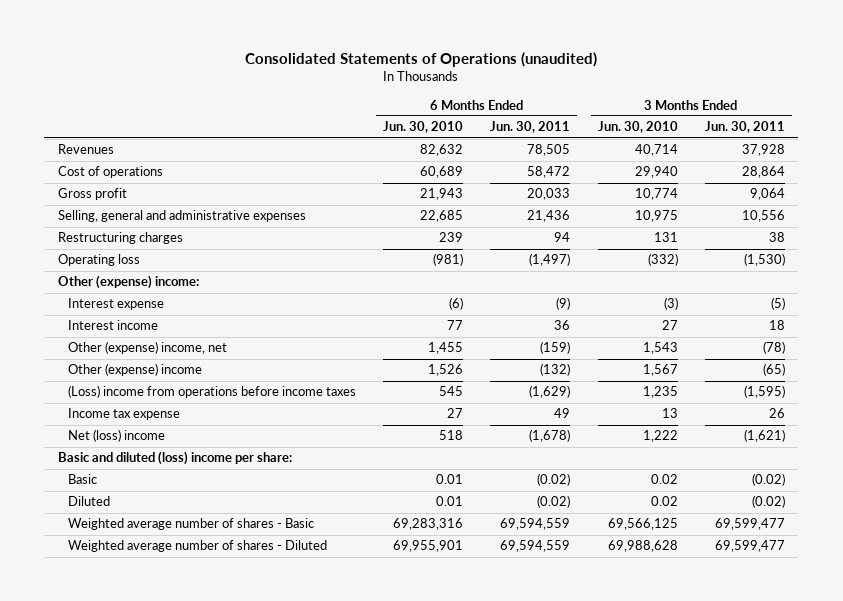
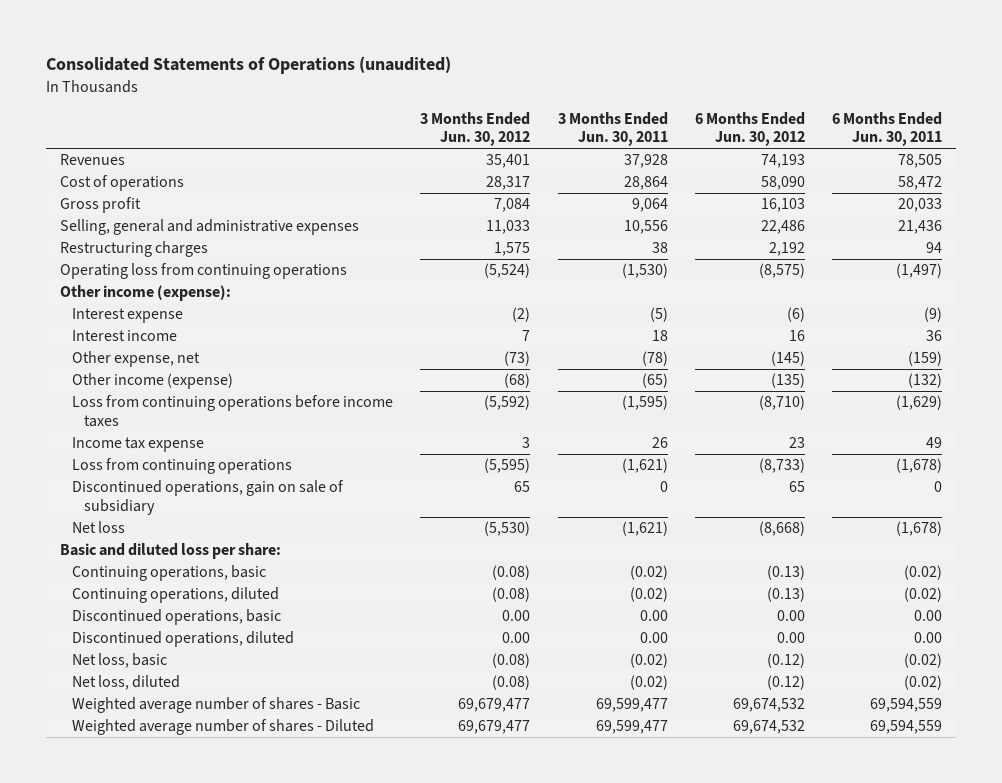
[383,121,464,134] Jun. 30, 2010 -> none
[597,121,678,134] Jun. 30, 2010 -> none
none -> [420,111,531,147] 3 Months Ended Jun. 30, 2012
none -> [695,111,806,147] 6 Months Ended Jun. 30, 2012
[57,254,140,267] Operating loss -> [59,263,347,280] Operating loss from continuing operations
[57,275,199,290] Other (expense) income: -> [59,285,231,302] Other income (expense):
[67,341,227,355] Other (expense) income, net -> [71,351,200,368] Other expense, net
[67,363,202,377] Other (expense) income -> [71,373,233,390] Other income (expense)
[67,385,356,399] (Loss) income from operations before income taxes -> [71,395,393,427] Loss from continuing operations before income taxes
none -> [71,458,292,475] Loss from continuing operations
none -> [71,480,344,515] Discontinued operations, gain on sale of subsidiary
[67,429,165,443] Net (loss) income -> [71,521,125,534] Net loss
[57,451,292,466] Basic and diluted (loss) income per share: -> [59,543,281,560] Basic and diluted loss per share:
none -> [71,565,266,582] Continuing operations, basic
none -> [71,587,279,604] Continuing operations, diluted
none -> [71,609,281,626] Discontinued operations, basic
none -> [71,631,294,648] Discontinued operations, diluted
[67,474,97,485] Basic -> [71,653,167,669] Net loss, basic
[67,496,110,507] Diluted -> [71,675,180,691] Net loss, diluted

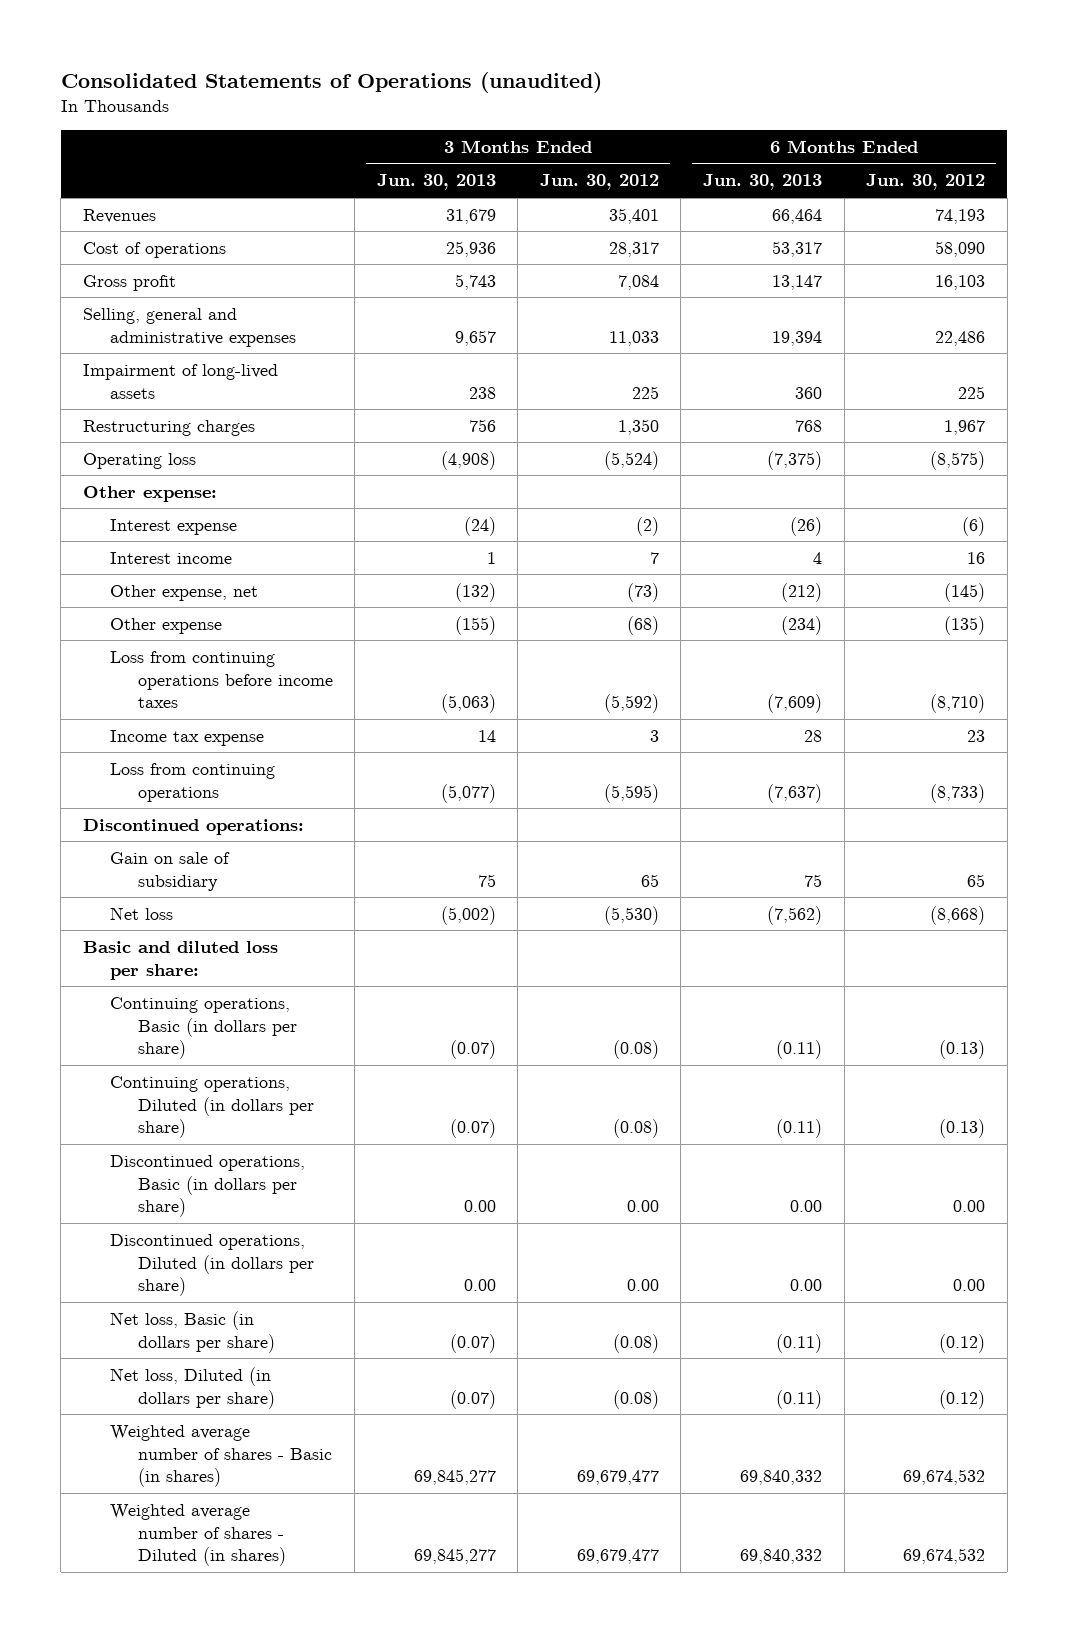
[557,111,668,147] 3 Months Ended Jun. 30, 2011 -> none
[832,111,943,147] 6 Months Ended Jun. 30, 2011 -> none
none -> [376,174,496,191] Jun. 30, 2013
none -> [702,174,822,191] Jun. 30, 2013
none -> [82,363,278,399] Impairment of long-lived assets
[494,242,531,257] 1,575 -> [617,418,659,435] 1,350
[769,242,806,257] 2,192 -> [944,419,986,435] 1,967
[59,263,347,280] Operating loss from continuing operations -> [82,452,196,469] Operating loss
[59,285,231,302] Other income (expense): -> [82,485,217,502] Other expense:
[71,373,233,390] Other income (expense) -> [110,617,223,634] Other expense
none -> [82,818,304,835] Discontinued operations:
[71,480,344,515] Discontinued operations, gain on sale of subsidiary -> [110,851,231,891] Gain on sale of subsidiary
[71,565,266,582] Continuing operations, basic -> [110,996,297,1060] Continuing operations, Basic (in dollars per share)
[71,587,279,604] Continuing operations, diluted -> [110,1075,314,1139] Continuing operations, Diluted (in dollars per share)
[71,609,281,626] Discontinued operations, basic -> [110,1154,306,1218] Discontinued operations, Basic (in dollars per share)
[71,631,294,648] Discontinued operations, diluted -> [110,1233,314,1297] Discontinued operations, Diluted (in dollars per share)
[71,653,167,669] Net loss, basic -> [110,1310,275,1353] Net loss, Basic (in dollars per share)
[71,675,180,691] Net loss, diluted -> [110,1366,275,1409] Net loss, Diluted (in dollars per share)
[71,697,360,714] Weighted average number of shares - Basic -> [110,1424,332,1488] Weighted average number of shares - Basic (in shares)
[71,719,374,736] Weighted average number of shares - Diluted -> [110,1503,286,1567] Weighted average number of shares - Diluted (in shares)

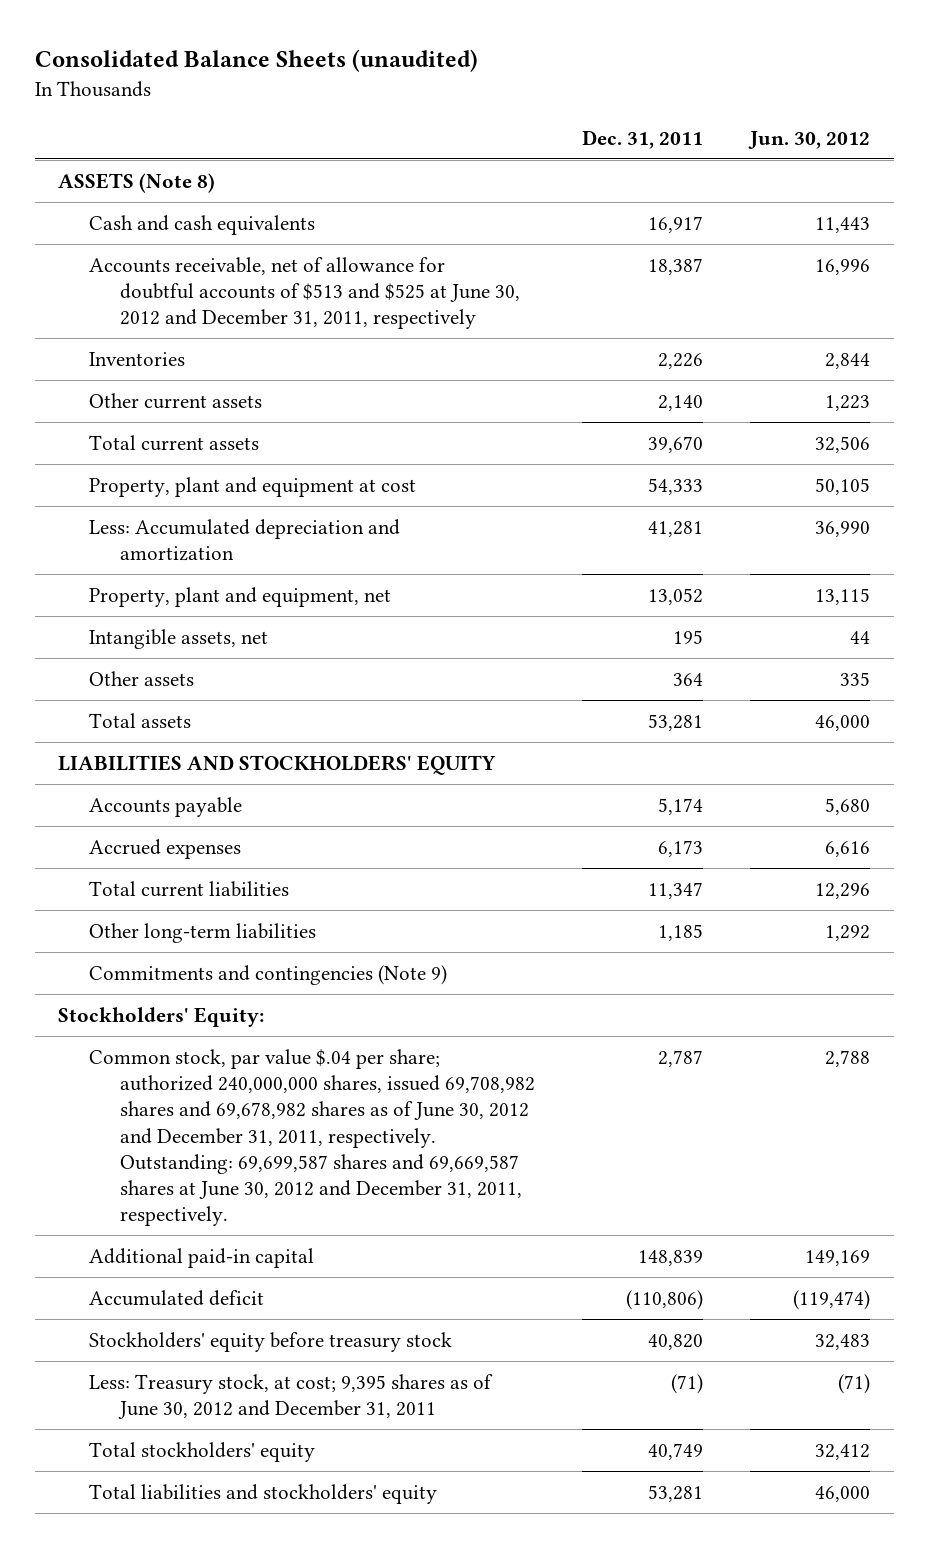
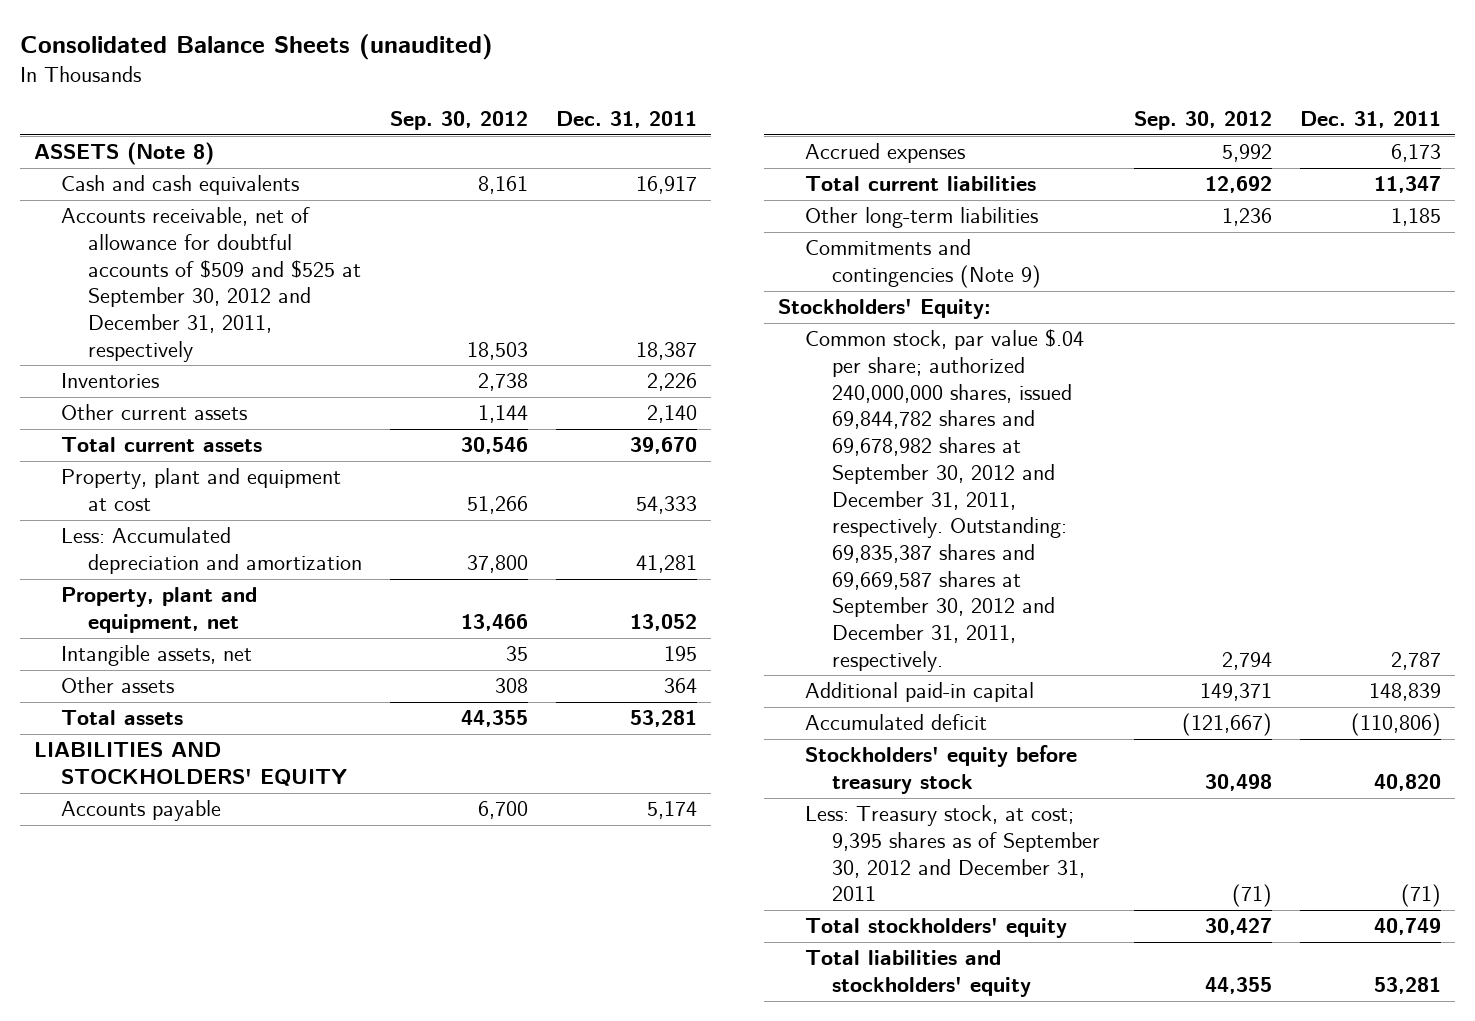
[748,130,871,149] Jun. 30, 2012 -> none
none -> [389,111,528,131] Sep. 30, 2012
[89,256,520,330] Accounts receivable, net of allowance for doubtful accounts of $513 and $525 at June 30, 2012 and December 31, 2011, respectively -> [60,207,361,362] Accounts receivable, net of allowance for doubtful accounts of $509 and $525 at September 30, 2012 and December 31, 2011, respectively
[89,1048,535,1227] Common stock, par value $.04 per share; authorized 240,000,000 shares, issued 69,708,982 shares and 69,678,982 shares as of June 30, 2012 and December 31, 2011, respectively. Outstanding: 69,699,587 shares and 69,669,587 shares at June 30, 2012 and December 31, 2011, respectively. -> [805,329,1085,672] Common stock, par value $.04 per share; authorized 240,000,000 shares, issued 69,844,782 shares and 69,678,982 shares at September 30, 2012 and December 31, 2011, respectively. Outstanding: 69,835,387 shares and 69,669,587 shares at September 30, 2012 and December 31, 2011, respectively.
[89,1373,494,1420] Less: Treasury stock, at cost; 9,395 shares as of June 30, 2012 and December 31, 2011 -> [805,805,1101,902] Less: Treasury stock, at cost; 9,395 shares as of September 30, 2012 and December 31, 2011

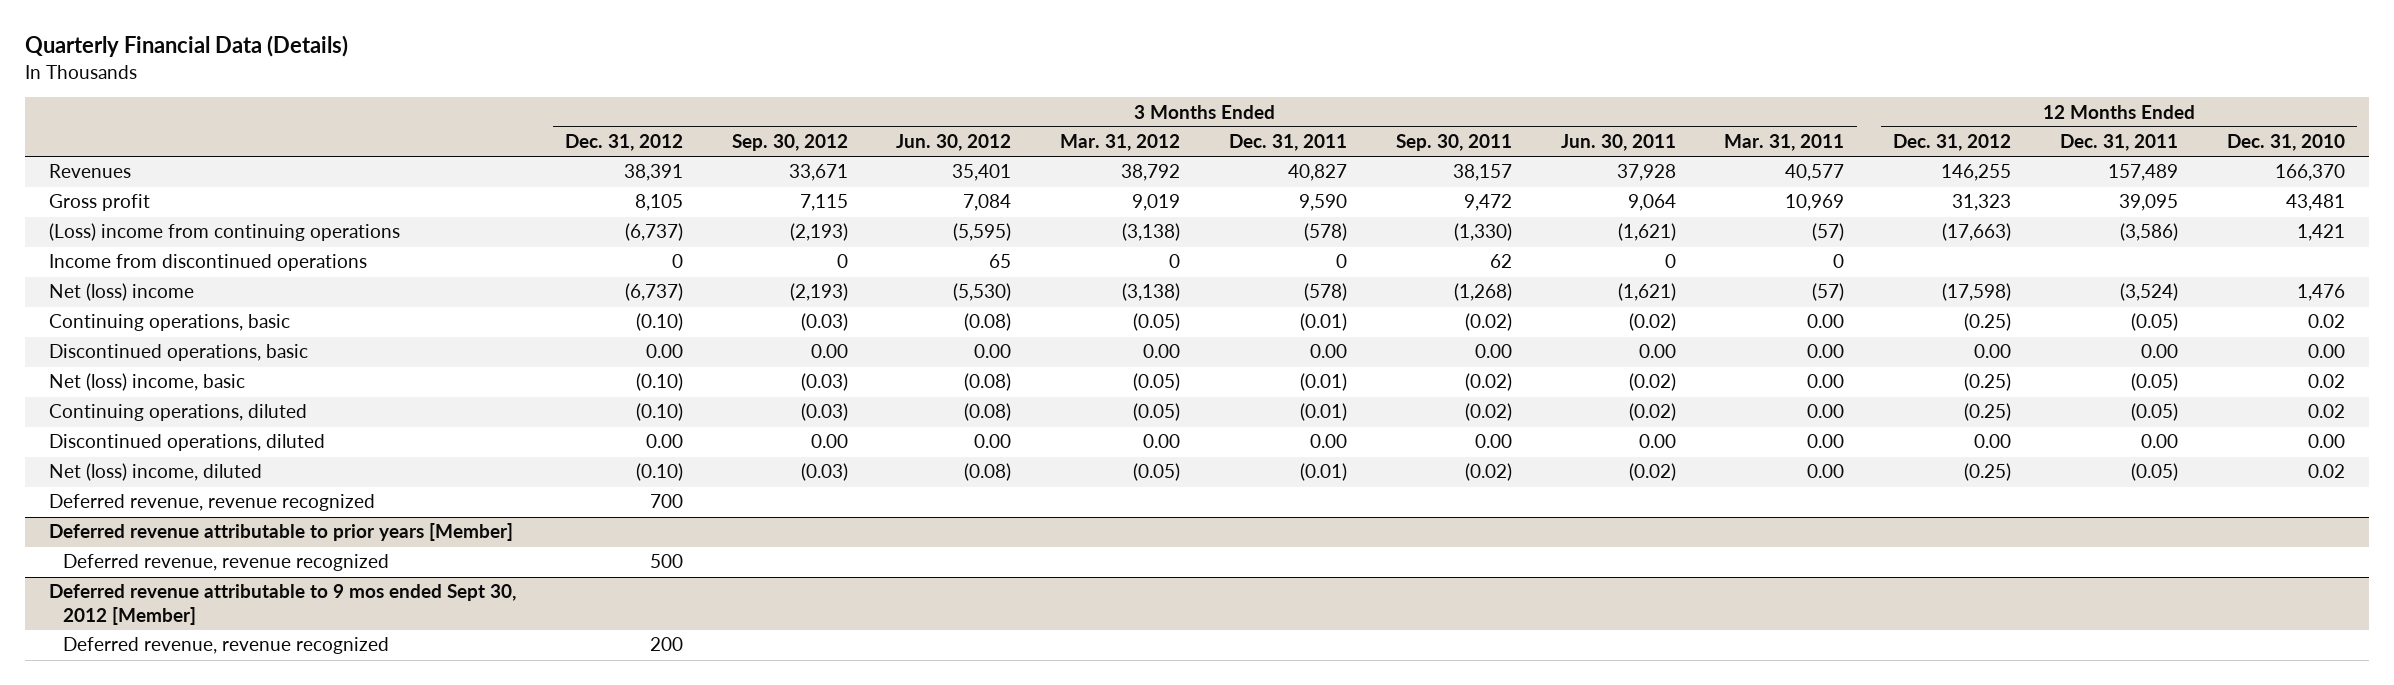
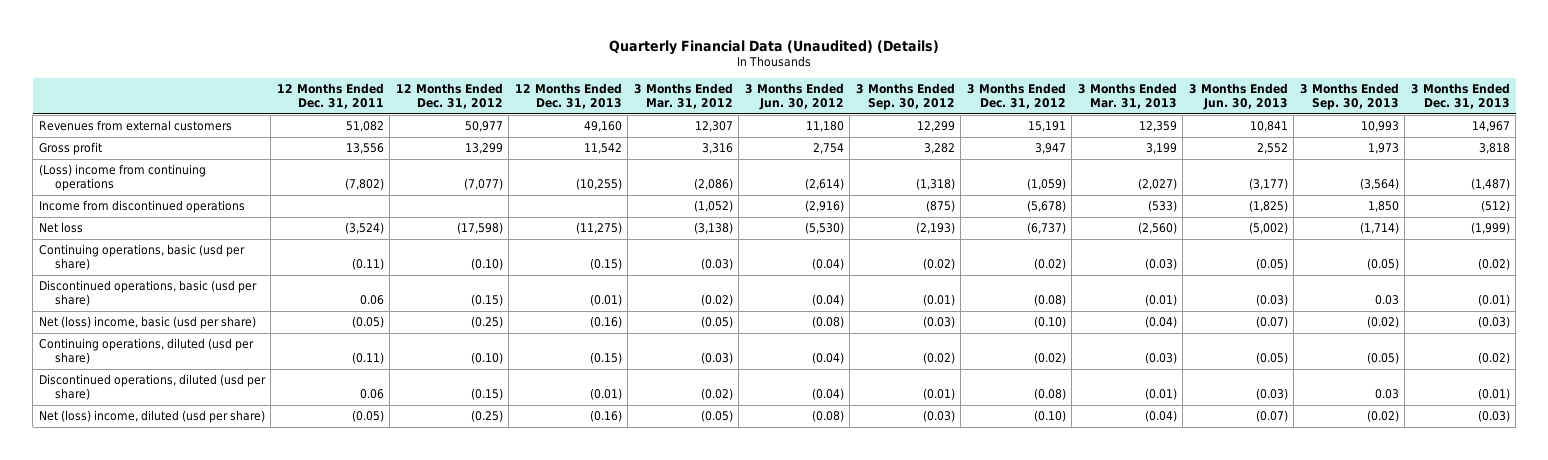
[24,35,348,58] Quarterly Financial Data (Details) -> [609,39,940,55] Quarterly Financial Data (Unaudited) (Details)
[1228,134,1347,152] Dec. 31, 2011 -> none
[1395,134,1512,152] Sep. 30, 2011 -> none
[1560,134,1676,152] Jun. 30, 2011 -> none
[1724,134,1845,152] Mar. 31, 2011 -> none
[2226,134,2345,152] Dec. 31, 2010 -> none
none -> [514,83,622,109] 12 Months Ended Dec. 31, 2013
none -> [1077,83,1177,109] 3 Months Ended Mar. 31, 2013
none -> [1188,83,1288,110] 3 Months Ended Jun. 30, 2013
none -> [1299,83,1399,110] 3 Months Ended Sep. 30, 2013
none -> [1410,83,1510,109] 3 Months Ended Dec. 31, 2013
[48,494,375,512] Deferred revenue, revenue recognized -> none
[48,523,513,542] Deferred revenue attributable to prior years [Member] -> none
[62,554,389,572] Deferred revenue, revenue recognized -> none
[48,584,516,626] Deferred revenue attributable to 9 mos ended Sept 30, 2012 [Member] -> none
[62,637,389,655] Deferred revenue, revenue recognized -> none
[48,164,131,179] Revenues -> [38,120,232,132] Revenues from external customers
[623,164,683,182] 38,391 -> [1027,121,1066,133] 15,191
[788,164,848,182] 33,671 -> [916,121,955,133] 12,299
[952,164,1012,182] 35,401 -> [805,121,844,133] 11,180
[1121,164,1181,182] 38,792 -> [694,121,733,133] 12,307
[1941,164,2012,182] 146,255 -> [464,121,503,133] 50,977
[2107,164,2178,182] 157,489 -> [345,121,384,133] 51,082
[634,194,683,212] 8,105 -> [1034,143,1066,155] 3,947
[799,194,848,212] 7,115 -> [923,143,955,155] 3,282
[963,194,1012,212] 7,084 -> [812,143,844,155] 2,754
[1132,194,1181,212] 9,019 -> [701,143,733,155] 3,316
[1952,194,2012,212] 31,323 -> [464,143,503,155] 13,299
[2118,194,2178,212] 39,095 -> [345,143,384,155] 13,556
[624,223,683,242] (6,737) -> [1026,177,1066,190] (1,059)
[789,223,848,242] (2,193) -> [915,177,955,190] (1,318)
[953,223,1012,242] (5,595) -> [804,177,844,190] (2,614)
[1122,223,1181,242] (3,138) -> [693,177,733,190] (2,086)
[1942,223,2012,242] (17,663) -> [463,177,503,190] (7,077)
[2119,223,2178,242] (3,586) -> [344,177,384,190] (7,802)
[671,254,683,269] 0 -> [1026,200,1066,213] (5,678)
[836,254,848,269] 0 -> [925,200,955,213] (875)
[989,254,1012,269] 65 -> [804,200,844,213] (2,916)
[1169,254,1181,269] 0 -> [693,200,733,213] (1,052)
[48,283,194,302] Net (loss) income -> [38,222,83,234] Net loss
[48,314,290,332] Continuing operations, basic -> [38,244,245,270] Continuing operations, basic (usd per share)
[635,313,683,332] (0.10) -> [1033,257,1066,270] (0.02)
[800,313,848,332] (0.03) -> [922,257,955,270] (0.02)
[964,313,1012,332] (0.08) -> [811,257,844,270] (0.04)
[1133,313,1181,332] (0.05) -> [700,257,733,270] (0.03)
[1964,313,2012,332] (0.25) -> [470,257,503,270] (0.10)
[2130,313,2178,332] (0.05) -> [351,257,384,270] (0.11)
[48,344,308,362] Discontinued operations, basic -> [38,280,257,306] Discontinued operations, basic (usd per share)
[645,344,683,359] 0.00 -> [1033,293,1066,306] (0.08)
[810,344,848,359] 0.00 -> [922,293,955,306] (0.01)
[974,344,1012,359] 0.00 -> [811,293,844,306] (0.04)
[1143,344,1181,359] 0.00 -> [700,293,733,306] (0.02)
[1974,344,2012,359] 0.00 -> [470,293,503,306] (0.15)
[2140,344,2178,359] 0.00 -> [359,294,384,305] 0.06
[48,373,245,392] Net (loss) income, basic -> [38,316,256,330] Net (loss) income, basic (usd per share)
[48,404,307,422] Continuing operations, diluted -> [38,338,254,364] Continuing operations, diluted (usd per share)
[635,403,683,422] (0.10) -> [1033,351,1066,364] (0.02)
[800,403,848,422] (0.03) -> [922,351,955,364] (0.02)
[964,403,1012,422] (0.08) -> [811,351,844,364] (0.04)
[1133,403,1181,422] (0.05) -> [700,351,733,364] (0.03)
[1964,403,2012,422] (0.25) -> [470,351,503,364] (0.10)
[2130,403,2178,422] (0.05) -> [351,351,384,364] (0.11)
[48,434,325,452] Discontinued operations, diluted -> [38,374,266,400] Discontinued operations, diluted (usd per share)
[645,434,683,449] 0.00 -> [1033,387,1066,400] (0.08)
[810,434,848,449] 0.00 -> [922,387,955,400] (0.01)
[974,434,1012,449] 0.00 -> [811,387,844,400] (0.04)
[1143,434,1181,449] 0.00 -> [700,387,733,400] (0.02)
[1974,434,2012,449] 0.00 -> [470,387,503,400] (0.15)
[2140,434,2178,449] 0.00 -> [359,388,384,399] 0.06
[48,463,262,482] Net (loss) income, diluted -> [38,410,265,424] Net (loss) income, diluted (usd per share)

